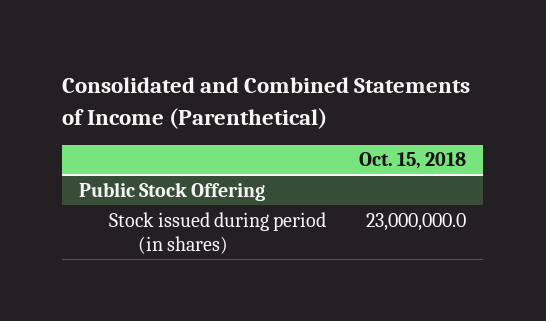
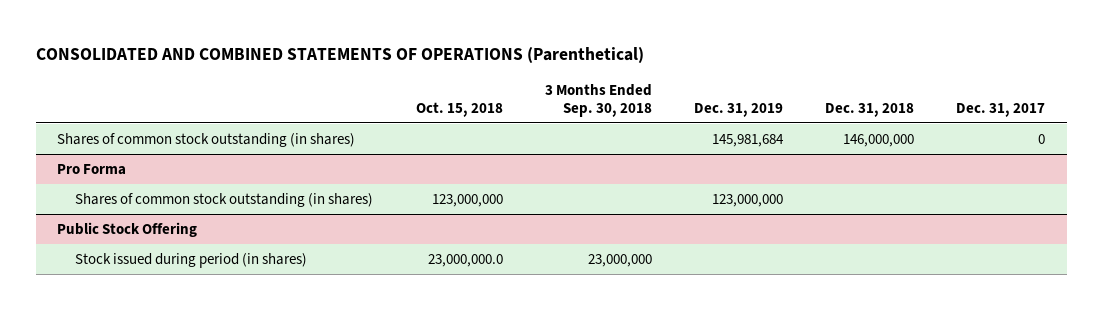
[62,77,471,129] Consolidated and Combined Statements of Income (Parenthetical) -> [36,46,645,63] CONSOLIDATED AND COMBINED STATEMENTS OF OPERATIONS (Parenthetical)
none -> [544,83,652,117] 3 Months Ended Sep. 30, 2018
none -> [694,102,784,117] Dec. 31, 2019
none -> [825,102,915,117] Dec. 31, 2018
none -> [956,102,1046,117] Dec. 31, 2017
none -> [57,132,356,147] Shares of common stock outstanding (in shares)
none -> [57,163,127,175] Pro Forma
none -> [75,192,374,207] Shares of common stock outstanding (in shares)

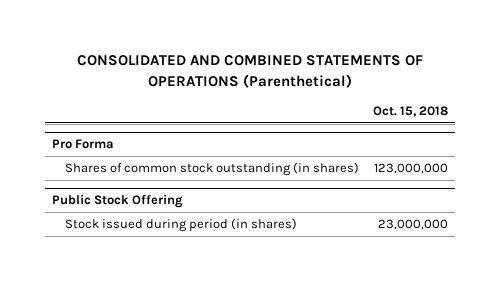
[544,83,652,117] 3 Months Ended Sep. 30, 2018 -> none
[694,102,784,117] Dec. 31, 2019 -> none
[825,102,915,117] Dec. 31, 2018 -> none
[956,102,1046,117] Dec. 31, 2017 -> none
[57,132,356,147] Shares of common stock outstanding (in shares) -> none
[427,253,503,267] 23,000,000.0 -> [377,219,448,231] 23,000,000

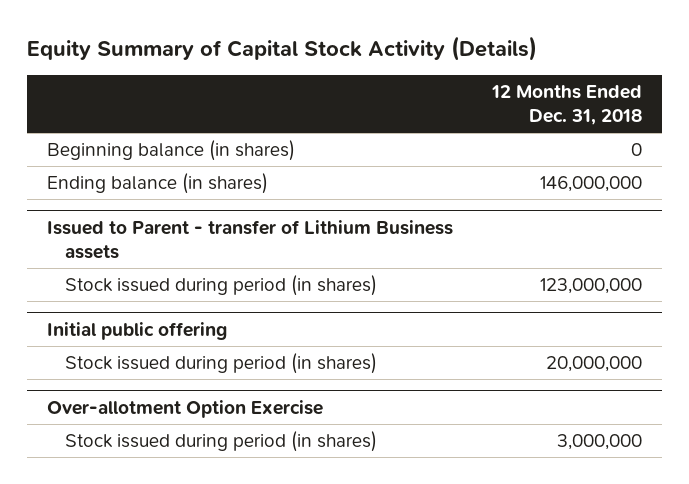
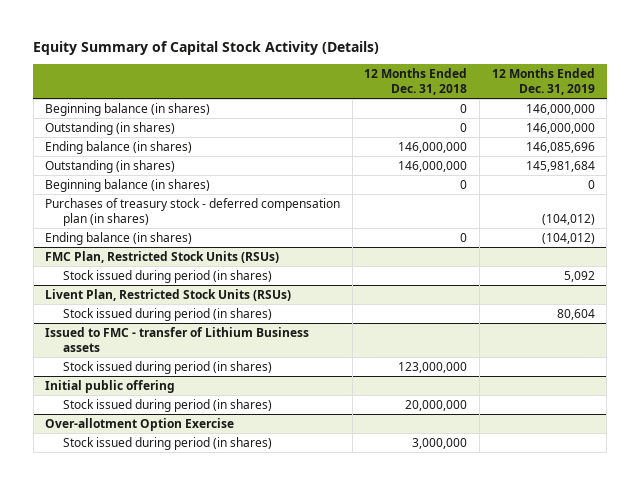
none -> [491,68,595,96] 12 Months Ended Dec. 31, 2019
none -> [45,121,176,135] Outstanding (in shares)
none -> [45,159,176,173] Outstanding (in shares)
none -> [45,178,211,192] Beginning balance (in shares)
none -> [45,197,341,226] Purchases of treasury stock - deferred compensation plan (in shares)
none -> [45,231,193,245] Ending balance (in shares)
none -> [45,250,280,263] FMC Plan, Restricted Stock Units (RSUs)
none -> [63,269,273,283] Stock issued during period (in shares)
none -> [45,288,292,301] Livent Plan, Restricted Stock Units (RSUs)
none -> [63,307,273,321] Stock issued during period (in shares)
[46,219,453,259] Issued to Parent - transfer of Lithium Business assets -> [45,326,310,352] Issued to FMC - transfer of Lithium Business assets

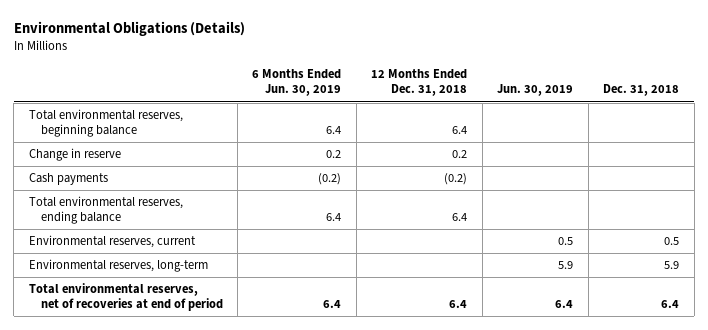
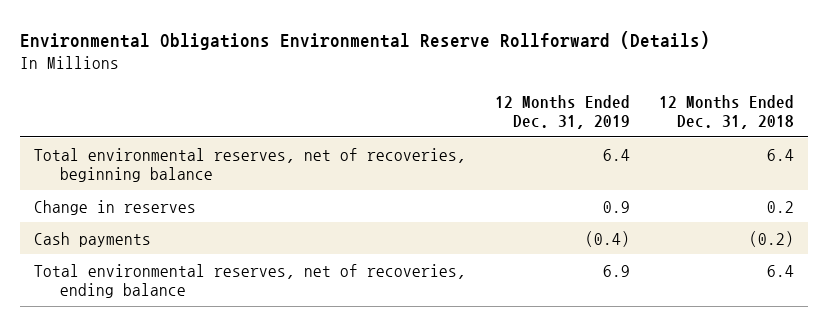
[13,21,245,37] Environmental Obligations (Details) -> [20,30,711,50] Environmental Obligations Environmental Reserve Rollforward (Details)
[252,69,342,97] 6 Months Ended Jun. 30, 2019 -> none
[497,84,574,97] Jun. 30, 2019 -> none
[603,84,680,97] Dec. 31, 2018 -> none
none -> [495,94,631,130] 12 Months Ended Dec. 31, 2019
[28,109,183,138] Total environmental reserves, beginning balance -> [34,147,467,182] Total environmental reserves, net of recoveries, beginning balance
[28,148,121,162] Change in reserve -> [34,199,197,215] Change in reserves
[28,235,196,249] Environmental reserves, current -> none
[28,259,208,273] Environmental reserves, long-term -> none
[28,283,223,312] Total environmental reserves, net of recoveries at end of period -> none
[28,196,183,225] Total environmental reserves, ending balance -> [34,263,467,298] Total environmental reserves, net of recoveries, ending balance

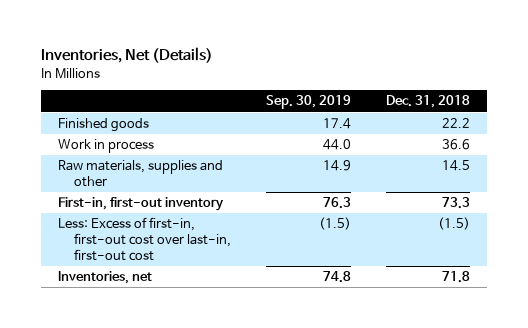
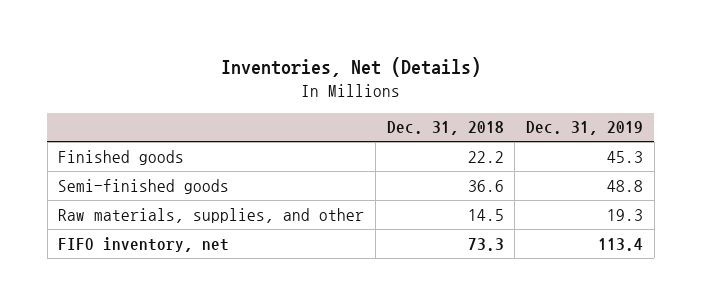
[265,95,351,110] Sep. 30, 2019 -> none
none -> [525,121,643,136] Dec. 31, 2019
[58,217,232,261] Less: Excess of first-in, first-out cost over last-in, first-out cost -> none
[58,271,153,285] Inventories, net -> none
[58,139,155,154] Work in process -> [58,178,230,194] Semi-finished goods
[58,160,224,188] Raw materials, supplies and other -> [58,207,365,223] Raw materials, supplies, and other
[58,197,225,212] First-in, first-out inventory -> [58,236,230,252] FIFO inventory, net

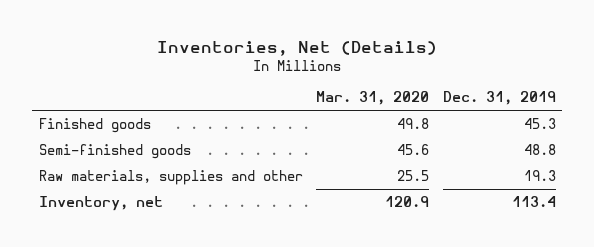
[386,121,504,136] Dec. 31, 2018 -> none
none -> [316,91,430,106] Mar. 31, 2020
[58,207,365,223] Raw materials, supplies, and other -> [38,170,303,186] Raw materials, supplies and other
[58,236,230,252] FIFO inventory, net -> [38,196,163,212] Inventory, net

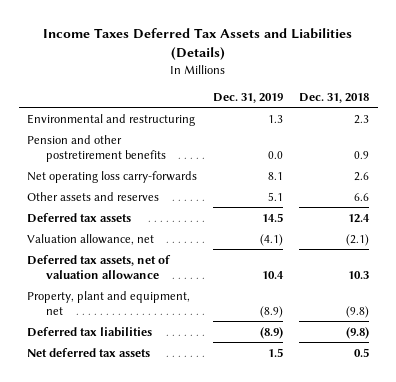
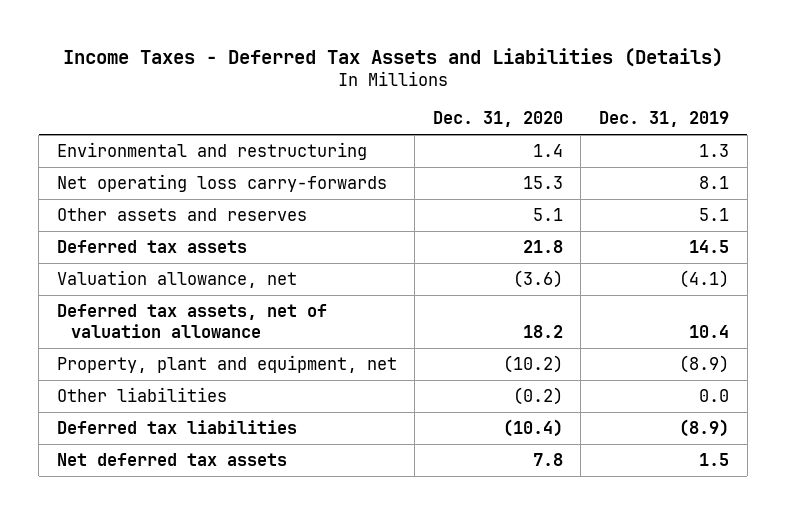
[43,27,353,60] Income Taxes Deferred Tax Assets and Liabilities (Details) -> [62,47,723,67] Income Taxes - Deferred Tax Assets and Liabilities (Details)
[299,92,370,103] Dec. 31, 2018 -> none
none -> [432,111,563,128] Dec. 31, 2020
[26,134,166,162] Pension and other postretirement benefits -> none
none -> [56,386,227,402] Other liabilities

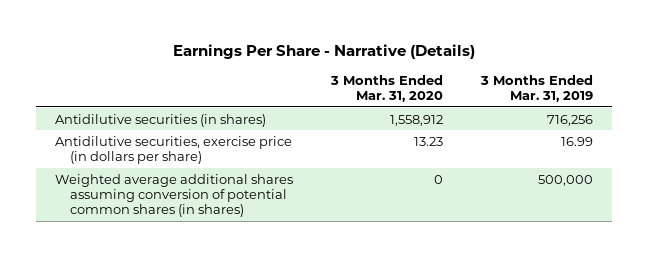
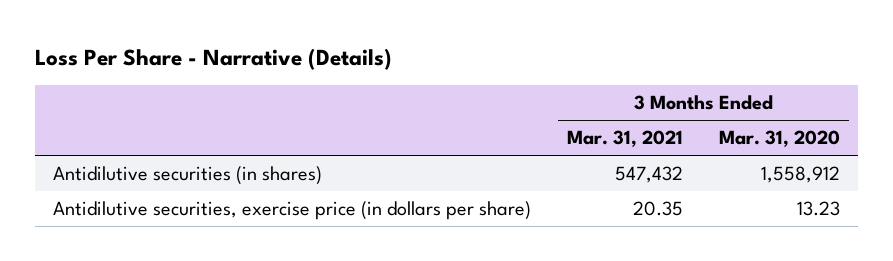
[172,44,475,60] Earnings Per Share - Narrative (Details) -> [34,48,392,71] Loss Per Share - Narrative (Details)
[479,74,593,103] 3 Months Ended Mar. 31, 2019 -> none
none -> [566,130,683,148] Mar. 31, 2021
[54,173,293,218] Weighted average additional shares assuming conversion of potential common shares (in shares) -> none

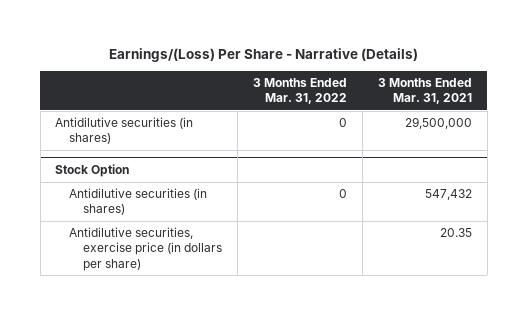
[34,48,392,71] Loss Per Share - Narrative (Details) -> [108,47,418,62] Earnings/(Loss) Per Share - Narrative (Details)
[719,130,841,148] Mar. 31, 2020 -> none
none -> [253,77,348,104] 3 Months Ended Mar. 31, 2022
none -> [55,117,194,145] Antidilutive securities (in shares)
none -> [55,163,130,177] Stock Option

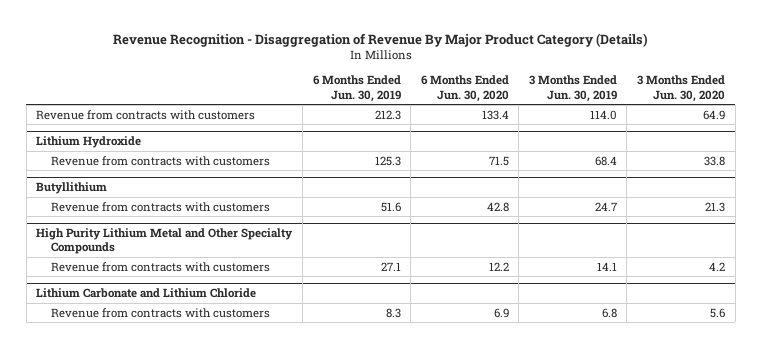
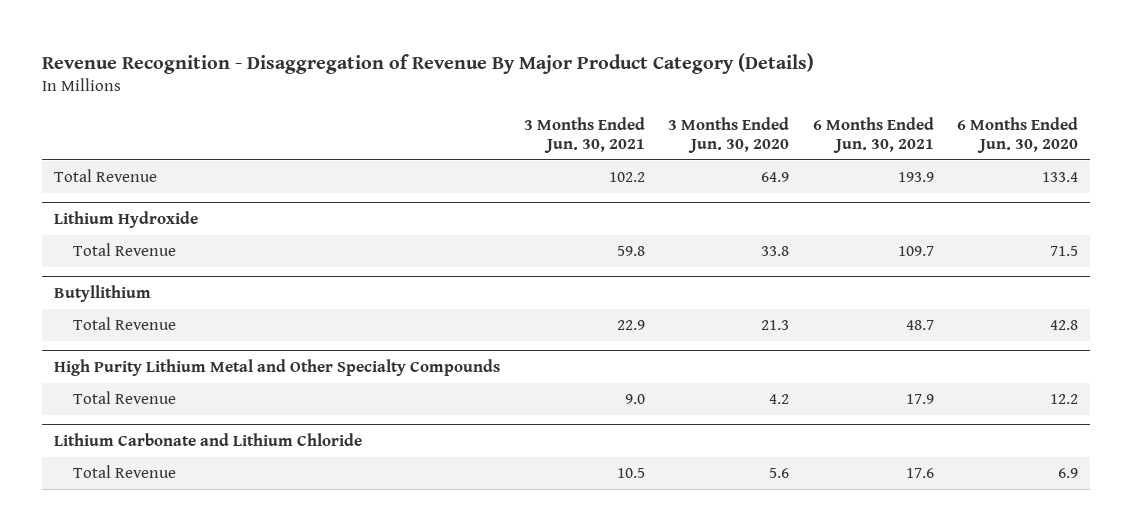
[312,75,401,102] 6 Months Ended Jun. 30, 2019 -> none
[528,75,617,102] 3 Months Ended Jun. 30, 2019 -> none
none -> [523,116,645,154] 3 Months Ended Jun. 30, 2021
none -> [812,116,934,154] 6 Months Ended Jun. 30, 2021
[36,109,256,120] Revenue from contracts with customers -> [54,169,158,183] Total Revenue
[50,155,270,166] Revenue from contracts with customers -> [72,243,176,257] Total Revenue
[50,201,270,212] Revenue from contracts with customers -> [72,317,176,331] Total Revenue
[50,261,270,272] Revenue from contracts with customers -> [72,391,176,405] Total Revenue
[50,307,270,318] Revenue from contracts with customers -> [72,465,176,479] Total Revenue

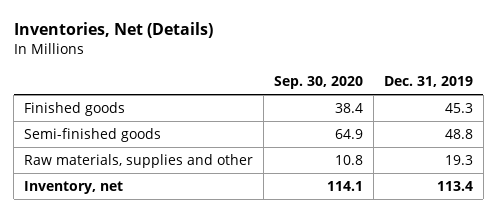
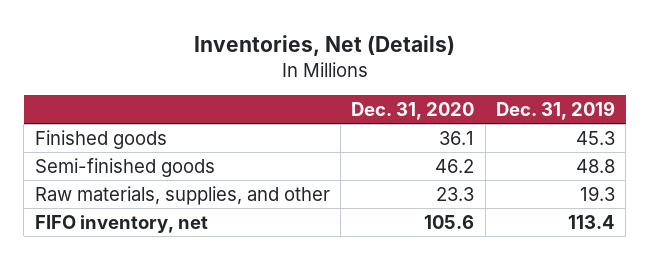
[273,76,363,90] Sep. 30, 2020 -> none
none -> [351,101,475,120] Dec. 31, 2020
[24,154,254,169] Raw materials, supplies and other -> [34,185,330,205] Raw materials, supplies, and other
[24,181,124,195] Inventory, net -> [34,214,208,233] FIFO inventory, net

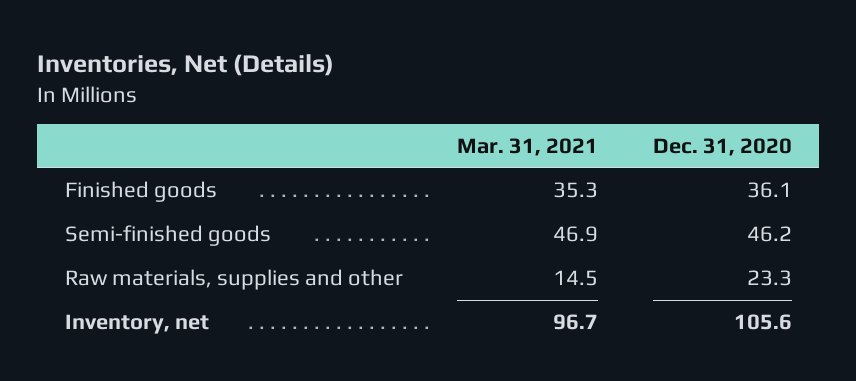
[495,100,615,120] Dec. 31, 2019 -> none
none -> [457,137,599,156] Mar. 31, 2021
[34,185,330,205] Raw materials, supplies, and other -> [64,269,403,291] Raw materials, supplies and other
[34,214,208,233] FIFO inventory, net -> [64,314,209,335] Inventory, net

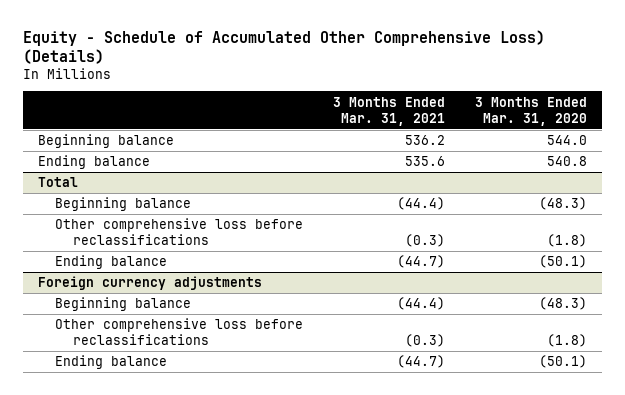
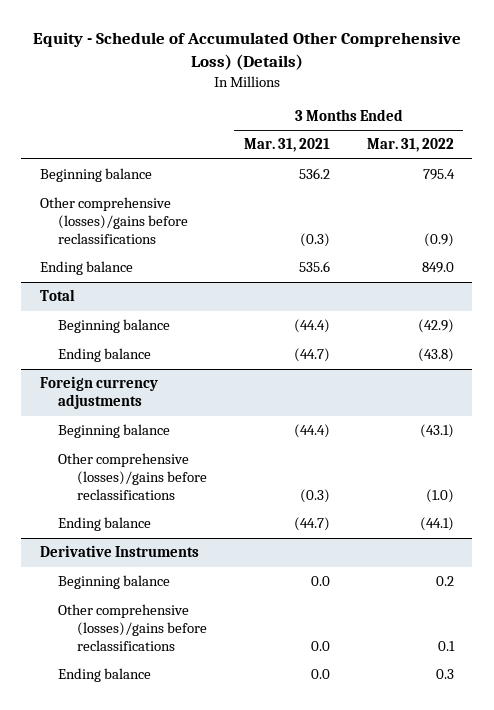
[474,96,587,126] 3 Months Ended Mar. 31, 2020 -> none
none -> [366,138,454,153] Mar. 31, 2022
none -> [39,197,189,245] Other comprehensive (losses)/gains before reclassifications
[55,218,304,246] Other comprehensive loss before reclassifications -> none
[55,318,304,346] Other comprehensive loss before reclassifications -> [58,453,207,501] Other comprehensive (losses)/gains before reclassifications
none -> [39,545,199,558] Derivative Instruments
none -> [58,575,171,590] Beginning balance
none -> [58,604,207,652] Other comprehensive (losses)/gains before reclassifications
none -> [58,668,152,683] Ending balance

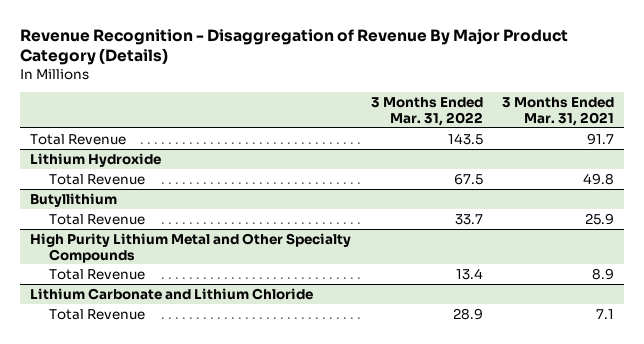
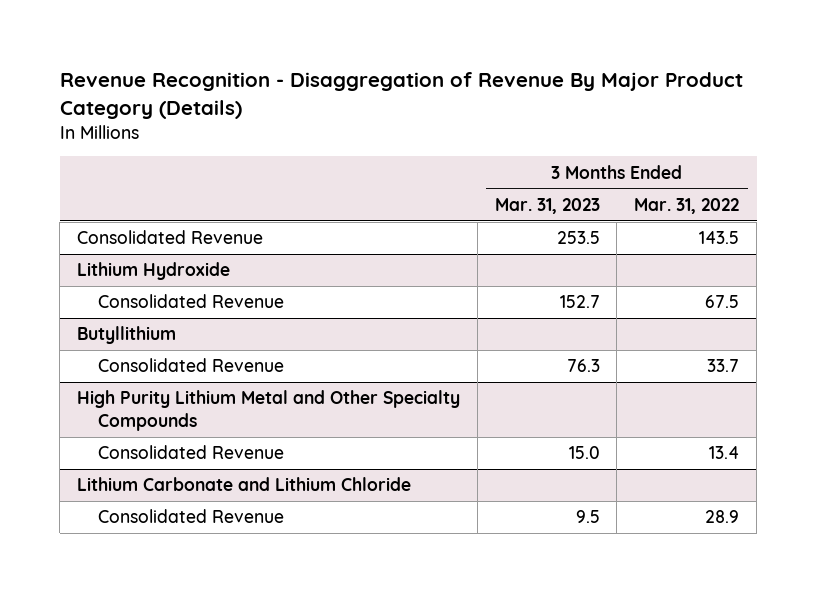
[502,97,615,126] 3 Months Ended Mar. 31, 2021 -> none
none -> [494,198,600,215] Mar. 31, 2023
[29,133,126,145] Total Revenue -> [76,230,263,245] Consolidated Revenue
[49,173,146,185] Total Revenue -> [98,294,285,309] Consolidated Revenue
[49,213,146,225] Total Revenue -> [98,358,285,373] Consolidated Revenue
[49,268,146,280] Total Revenue -> [98,445,285,460] Consolidated Revenue
[49,308,146,320] Total Revenue -> [98,509,285,524] Consolidated Revenue

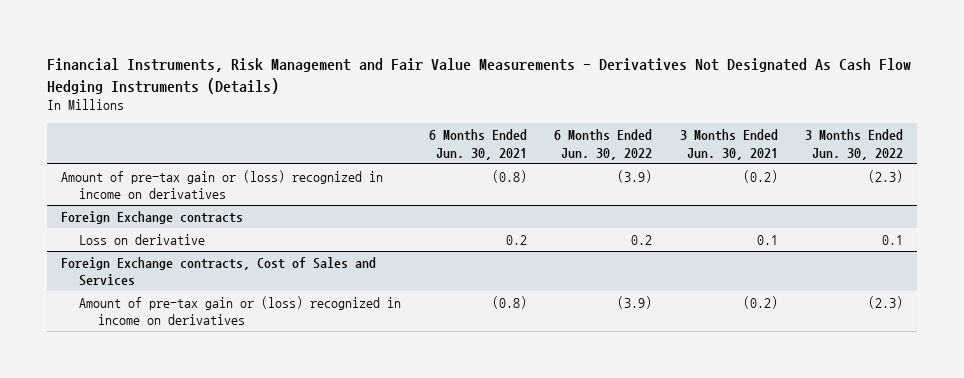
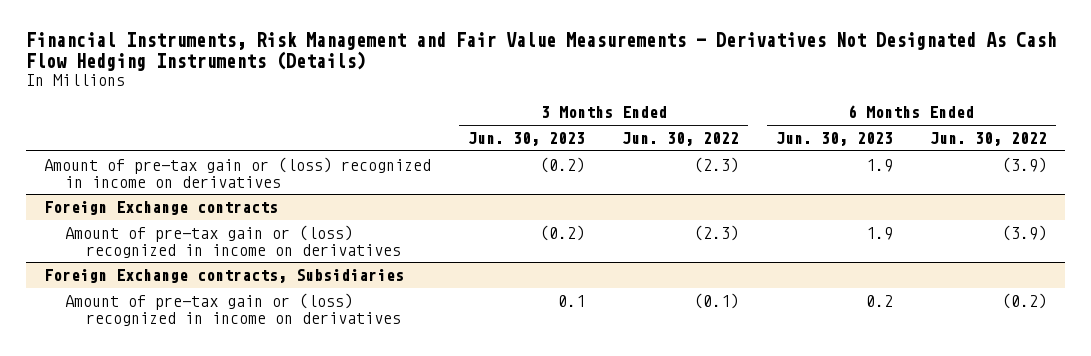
[428,129,527,160] 6 Months Ended Jun. 30, 2021 -> none
[679,129,778,160] 3 Months Ended Jun. 30, 2021 -> none
none -> [468,132,586,147] Jun. 30, 2023
none -> [775,132,893,147] Jun. 30, 2023
[79,233,206,245] Loss on derivative -> none
[61,256,377,287] Foreign Exchange contracts, Cost of Sales and Services -> none
none -> [44,269,405,284] Foreign Exchange contracts, Subsidiaries
none -> [65,293,401,326] Amount of pre-tax gain or (loss) recognized in income on derivatives

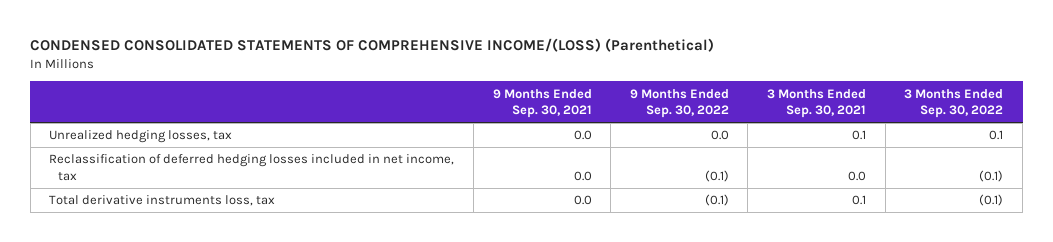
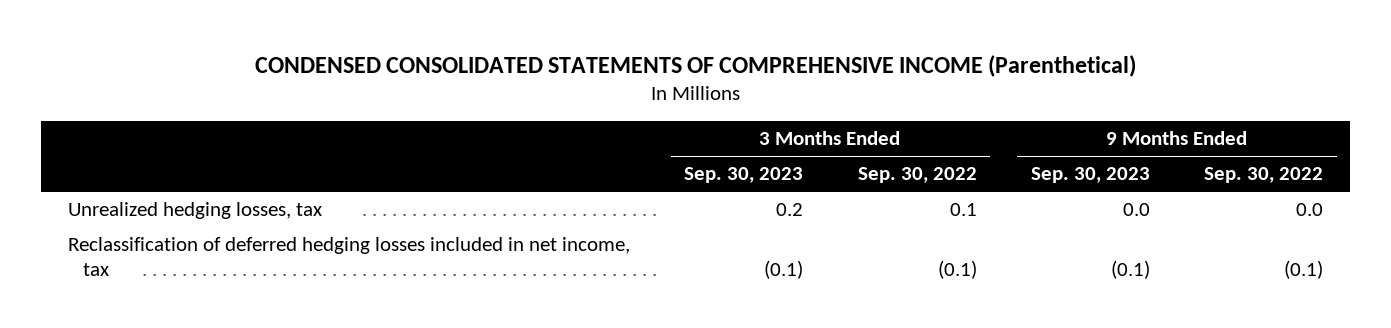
[30,38,715,53] CONDENSED CONSOLIDATED STATEMENTS OF COMPREHENSIVE INCOME/(LOSS) (Parenthetical) -> [254,54,1136,77] CONDENSED CONSOLIDATED STATEMENTS OF COMPREHENSIVE INCOME (Parenthetical)
[492,88,592,119] 9 Months Ended Sep. 30, 2021 -> none
[767,88,867,119] 3 Months Ended Sep. 30, 2021 -> none
none -> [684,167,804,184] Sep. 30, 2023
none -> [1030,167,1150,184] Sep. 30, 2023
[49,195,276,207] Total derivative instruments loss, tax -> none

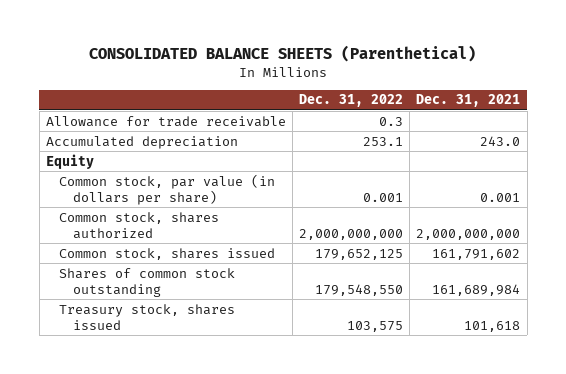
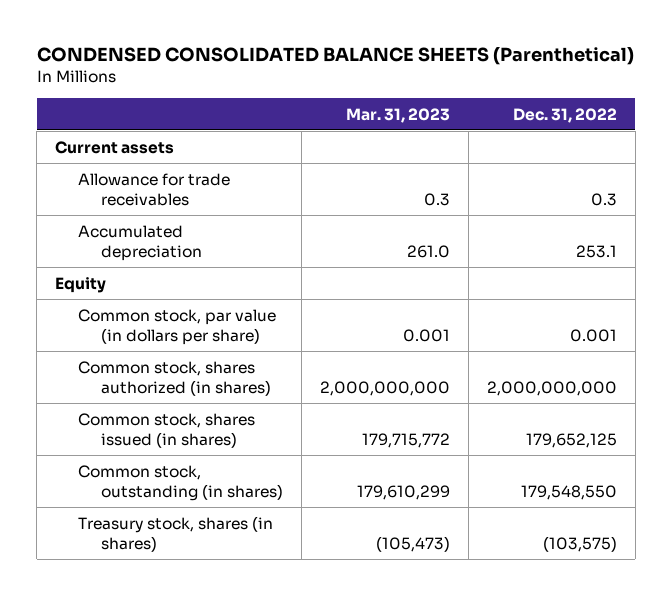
[89,45,477,63] CONSOLIDATED BALANCE SHEETS (Parenthetical) -> [36,46,634,65] CONDENSED CONSOLIDATED BALANCE SHEETS (Parenthetical)
[416,94,521,108] Dec. 31, 2021 -> none
none -> [346,107,451,123] Mar. 31, 2023
none -> [54,140,174,154] Current assets
[45,115,286,127] Allowance for trade receivable -> [78,172,231,206] Allowance for trade receivables
[59,211,220,239] Common stock, shares authorized -> [78,360,272,396] Common stock, shares authorized (in shares)
[59,247,276,260] Common stock, shares issued -> [78,412,256,448] Common stock, shares issued (in shares)
[59,267,236,297] Shares of common stock outstanding -> [78,464,284,501] Common stock, outstanding (in shares)
[59,303,236,330] Treasury stock, shares issued -> [78,515,274,552] Treasury stock, shares (in shares)
[347,320,404,332] 103,575 -> [542,535,617,552] (103,575)

